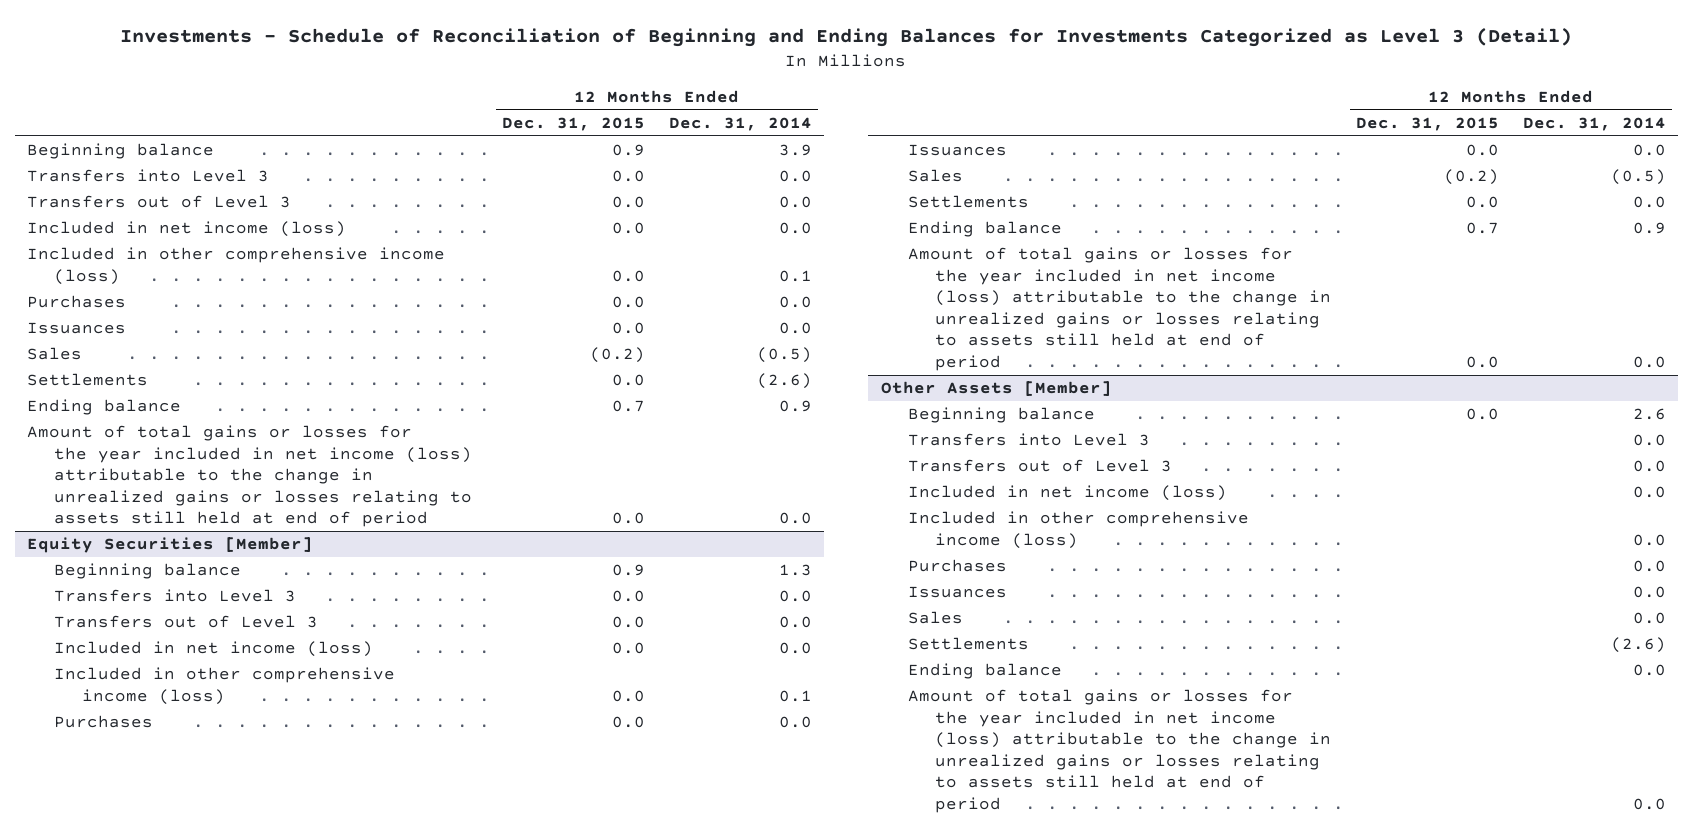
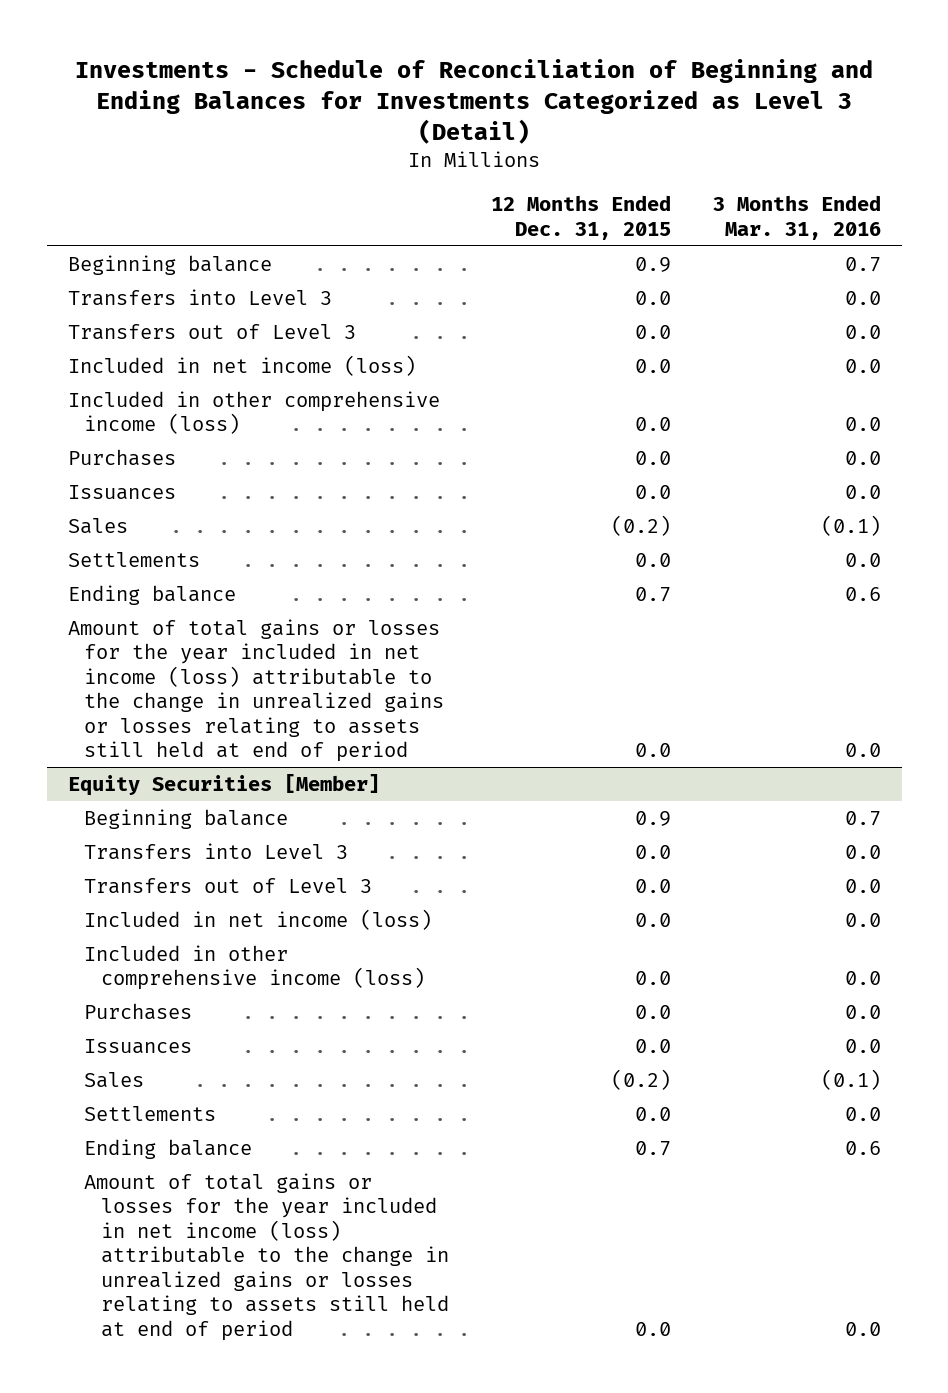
[669,116,813,131] Dec. 31, 2014 -> none
none -> [712,195,881,240] 3 Months Ended Mar. 31, 2016
[880,381,1112,397] Other Assets [Member] -> none
[907,407,1095,424] Beginning balance -> none
[907,433,1150,447] Transfers into Level 3 -> none
[907,459,1172,473] Transfers out of Level 3 -> none
[907,485,1227,502] Included in net income (loss) -> none
[907,511,1249,549] Included in other comprehensive income (loss) -> none
[907,559,1007,573] Purchases -> none
[907,586,1007,599] Issuances -> none
[907,611,963,625] Sales -> none
[907,637,1029,651] Settlements -> none
[907,663,1062,680] Ending balance -> none
[907,689,1332,813] Amount of total gains or losses for the year included in net income (loss) attributable to the change in unrealized gains or losses relating to assets still held at end of period -> none

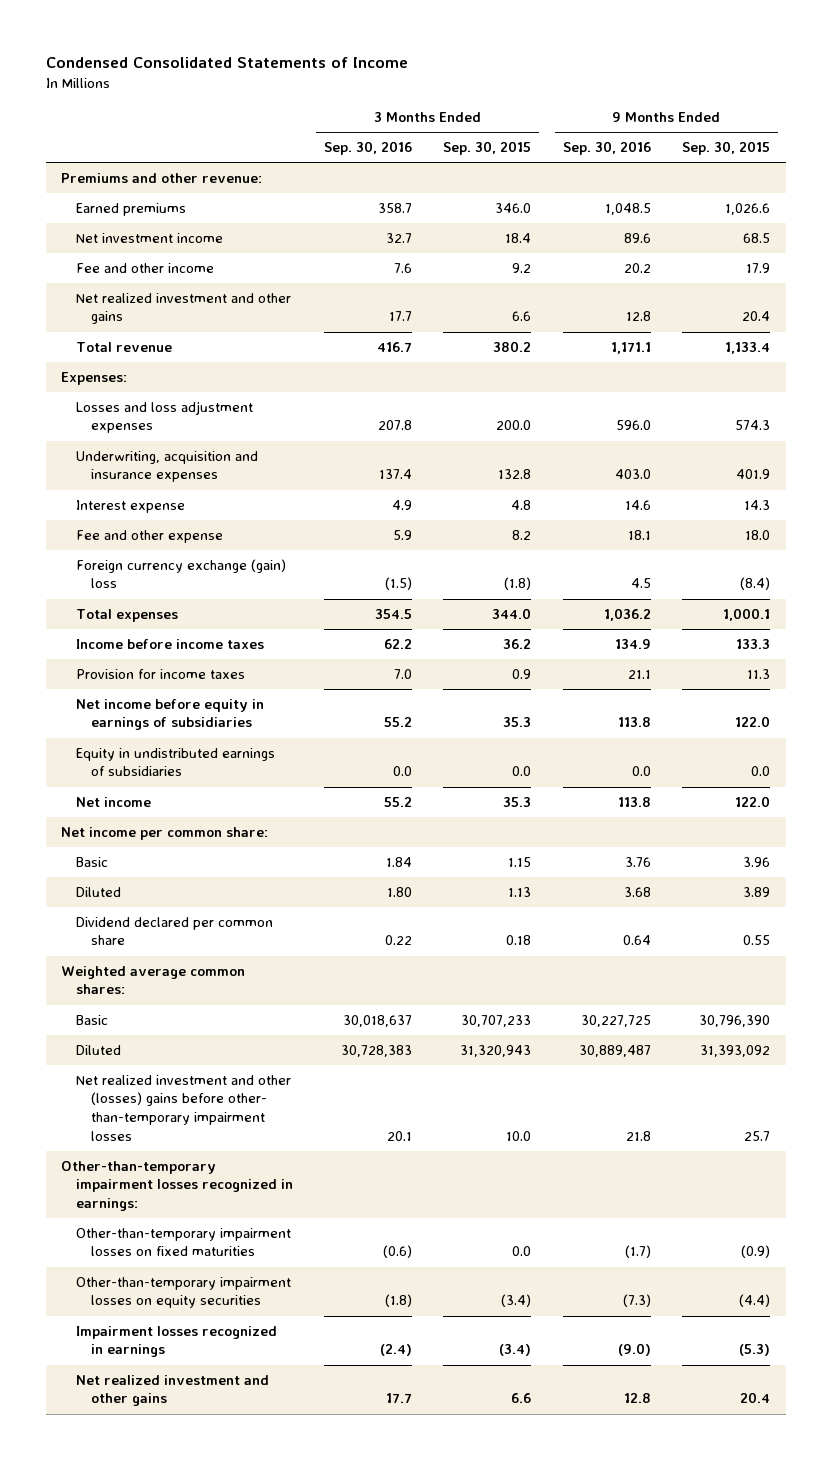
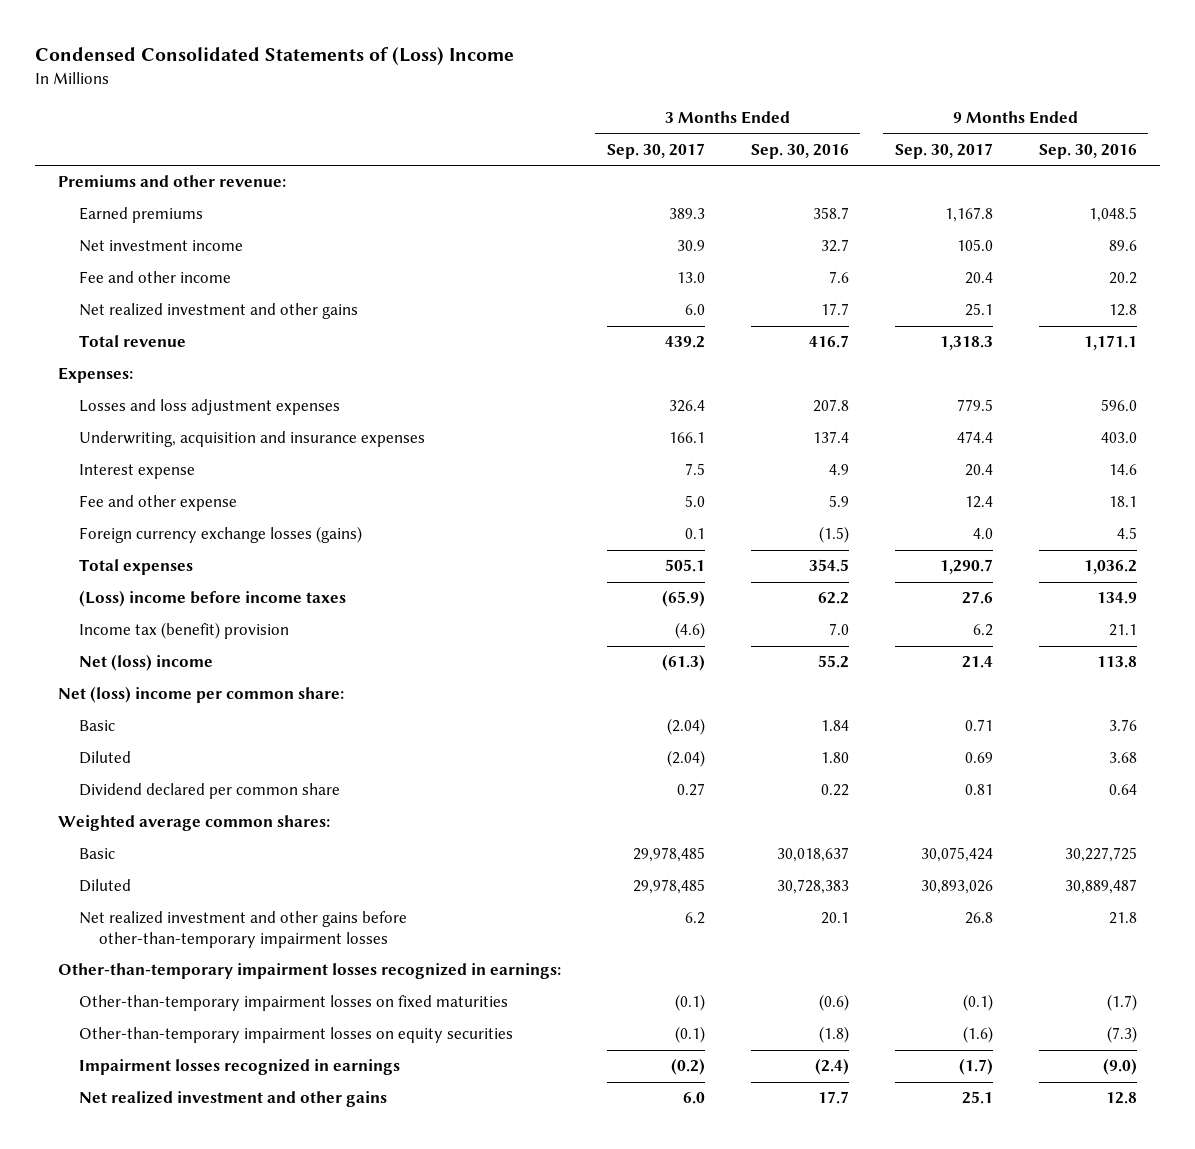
[45,57,408,69] Condensed Consolidated Statements of Income -> [34,47,514,66] Condensed Consolidated Statements of (Loss) Income
[443,141,532,156] Sep. 30, 2015 -> none
[681,141,770,156] Sep. 30, 2015 -> none
none -> [606,142,705,159] Sep. 30, 2017
none -> [894,142,993,159] Sep. 30, 2017
[76,558,287,589] Foreign currency exchange (gain) loss -> [78,526,362,544] Foreign currency exchange losses (gains)
[76,698,265,731] Net income before equity in earnings of subsidiaries -> none
[76,747,276,777] Equity in undistributed earnings of subsidiaries -> none
[76,638,265,649] Income before income taxes -> [78,590,346,608] (Loss) income before income taxes
[76,668,246,679] Provision for income taxes -> [78,622,289,640] Income tax (benefit) provision
[76,796,152,807] Net income -> [78,654,213,672] Net (loss) income
[61,826,269,840] Net income per common share: -> [57,686,344,704] Net (loss) income per common share:
[76,1074,292,1141] Net realized investment and other (losses) gains before other- than-temporary impairment losses -> [78,911,407,949] Net realized investment and other gains before other-than-temporary impairment losses

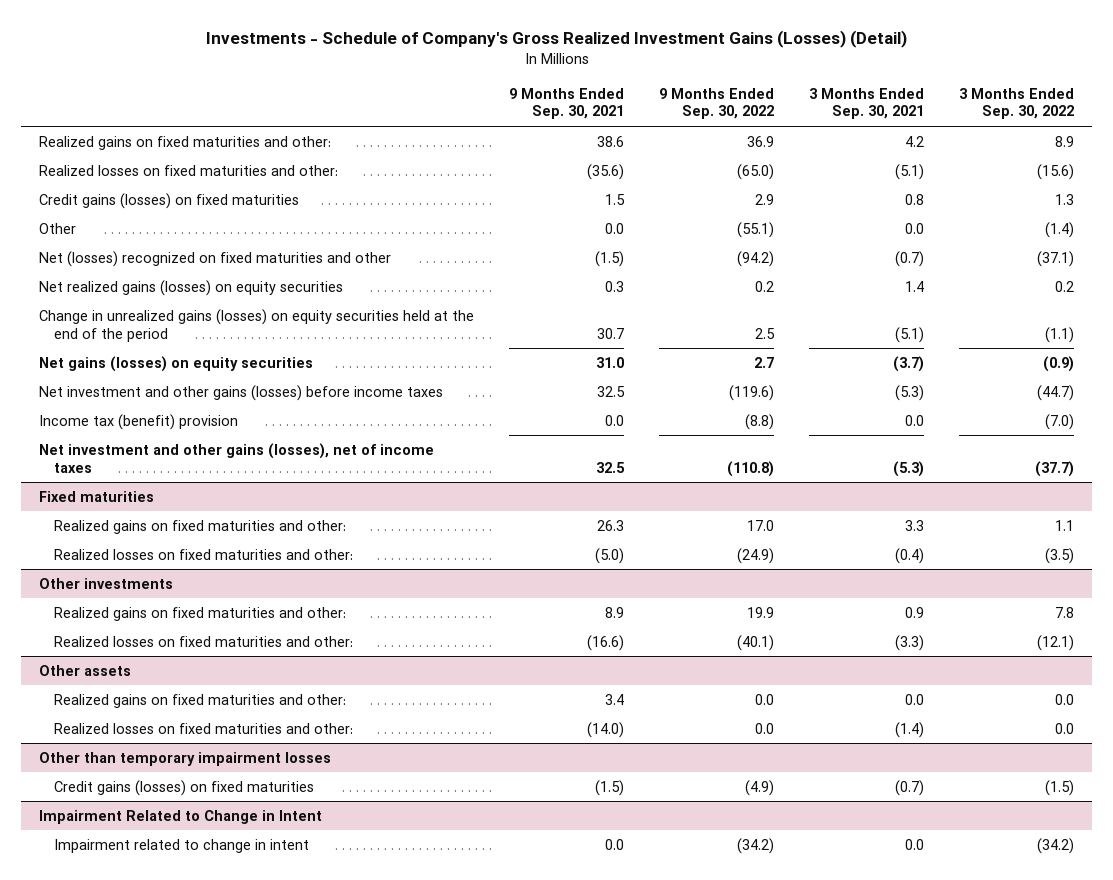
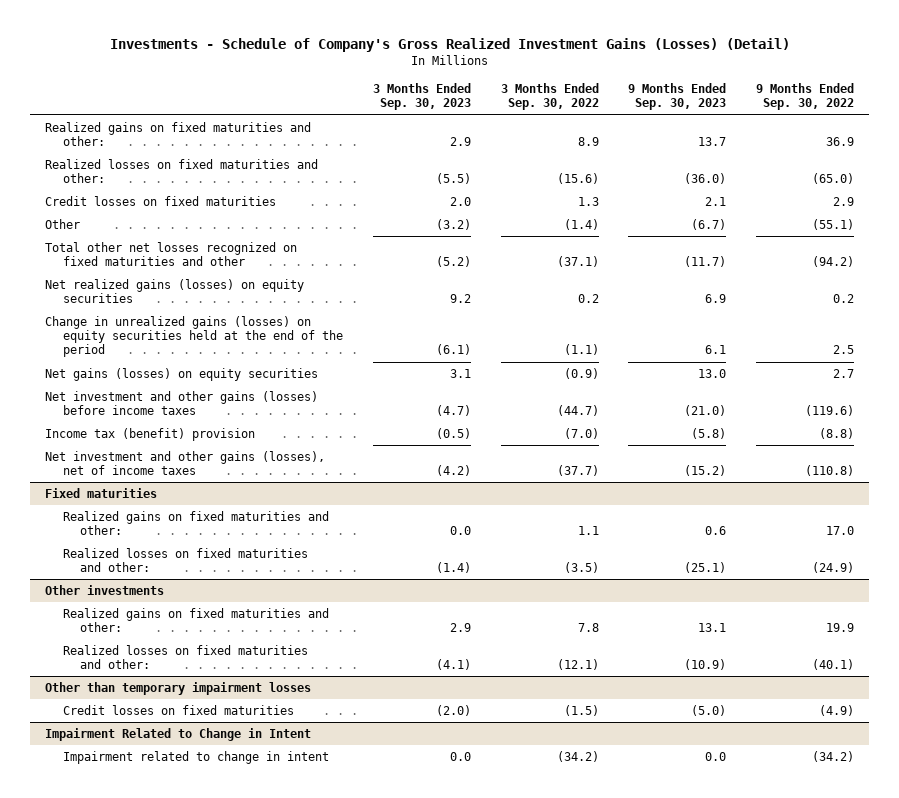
[509,87,625,120] 9 Months Ended Sep. 30, 2021 -> none
[809,87,925,120] 3 Months Ended Sep. 30, 2021 -> none
none -> [372,83,471,111] 3 Months Ended Sep. 30, 2023
none -> [628,83,727,111] 9 Months Ended Sep. 30, 2023
[38,192,299,209] Credit gains (losses) on fixed maturities -> [45,195,277,206] Credit losses on fixed maturities
[38,250,391,267] Net (losses) recognized on fixed maturities and other -> [45,241,298,267] Total other net losses recognized on fixed maturities and other
[38,664,131,676] Other assets -> none
[54,693,347,708] Realized gains on fixed maturities and other: -> none
[54,722,354,734] Realized losses on fixed maturities and other: -> none
[54,779,315,796] Credit gains (losses) on fixed maturities -> [62,704,294,715] Credit losses on fixed maturities

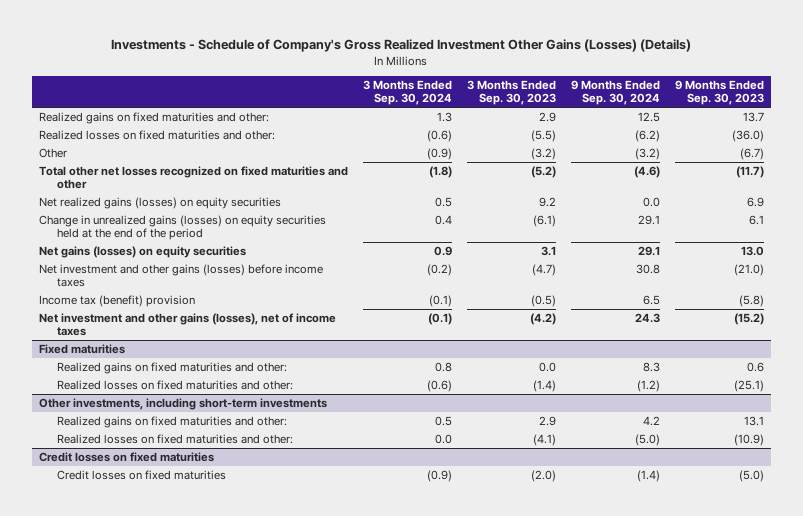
[109,37,790,52] Investments - Schedule of Company's Gross Realized Investment Gains (Losses) (Detail) -> [111,39,692,53] Investments - Schedule of Company's Gross Realized Investment Other Gains (Losses) (Details)
[500,83,599,111] 3 Months Ended Sep. 30, 2022 -> none
[756,83,855,111] 9 Months Ended Sep. 30, 2022 -> none
none -> [363,80,453,106] 3 Months Ended Sep. 30, 2024
none -> [570,80,660,106] 9 Months Ended Sep. 30, 2024
[45,195,277,206] Credit losses on fixed maturities -> none
[45,584,165,595] Other investments -> [39,398,328,411] Other investments, including short-term investments
[45,681,312,695] Other than temporary impairment losses -> [39,452,215,463] Credit losses on fixed maturities
[45,727,312,741] Impairment Related to Change in Intent -> none
[62,750,329,764] Impairment related to change in intent -> none

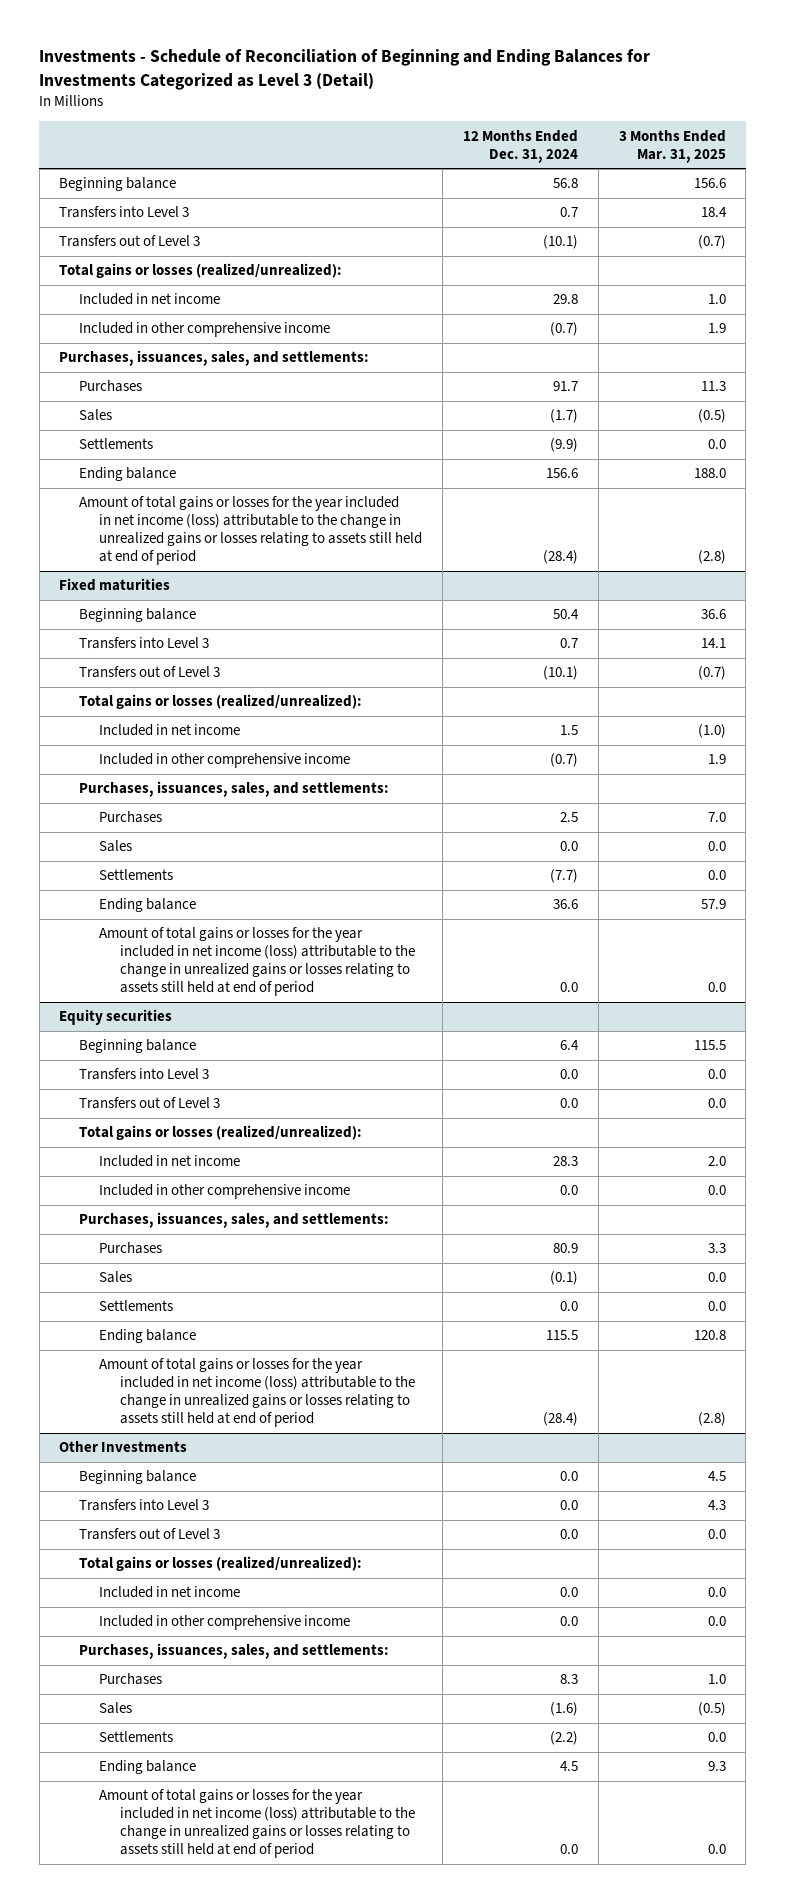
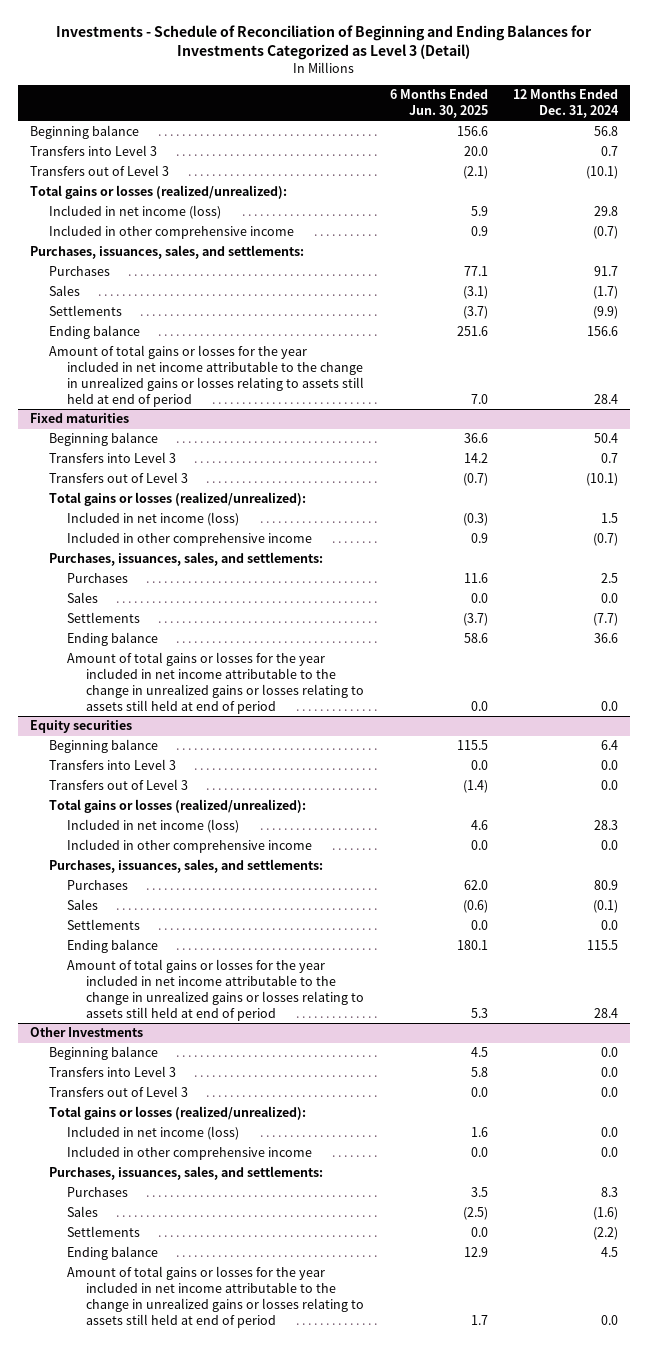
[618,129,726,163] 3 Months Ended Mar. 31, 2025 -> none
none -> [389,89,488,119] 6 Months Ended Jun. 30, 2025
[79,293,221,306] Included in net income -> [48,205,221,220] Included in net income (loss)
[79,496,423,566] Amount of total gains or losses for the year included in net income (loss) attributable to the change in unrealized gains or losses relating to assets still held at end of period -> [48,345,365,407] Amount of total gains or losses for the year included in net income attributable to the change in unrealized gains or losses relating to assets still held at end of period
[543,550,579,565] (28.4) -> [593,393,618,404] 28.4
[99,724,241,737] Included in net income -> [67,512,240,527] Included in net income (loss)
[99,927,415,997] Amount of total gains or losses for the year included in net income (loss) attributable to the change in unrealized gains or losses relating to assets still held at end of period -> [67,652,364,714] Amount of total gains or losses for the year included in net income attributable to the change in unrealized gains or losses relating to assets still held at end of period
[99,1155,241,1168] Included in net income -> [67,819,240,834] Included in net income (loss)
[99,1358,415,1428] Amount of total gains or losses for the year included in net income (loss) attributable to the change in unrealized gains or losses relating to assets still held at end of period -> [67,959,364,1021] Amount of total gains or losses for the year included in net income attributable to the change in unrealized gains or losses relating to assets still held at end of period
[543,1412,579,1427] (28.4) -> [593,1007,618,1018] 28.4
[99,1586,241,1599] Included in net income -> [67,1126,240,1141] Included in net income (loss)
[99,1789,415,1859] Amount of total gains or losses for the year included in net income (loss) attributable to the change in unrealized gains or losses relating to assets still held at end of period -> [67,1266,364,1328] Amount of total gains or losses for the year included in net income attributable to the change in unrealized gains or losses relating to assets still held at end of period

